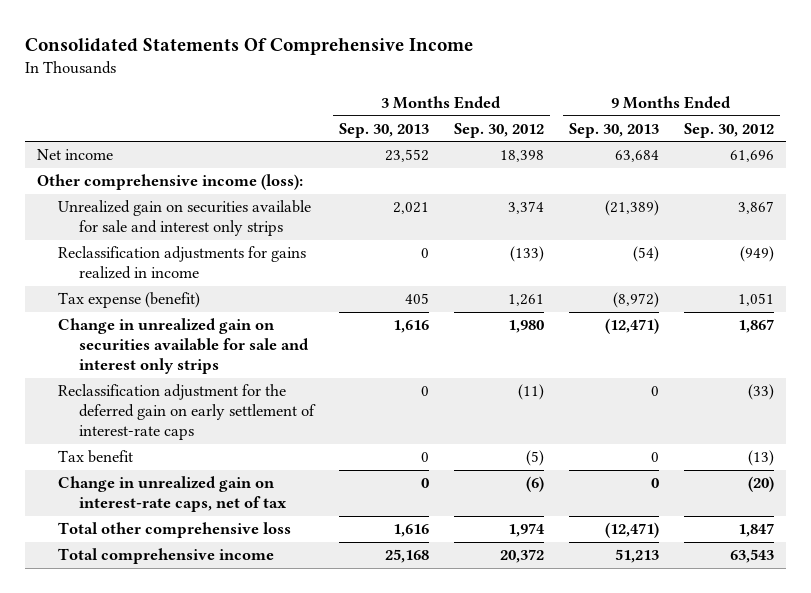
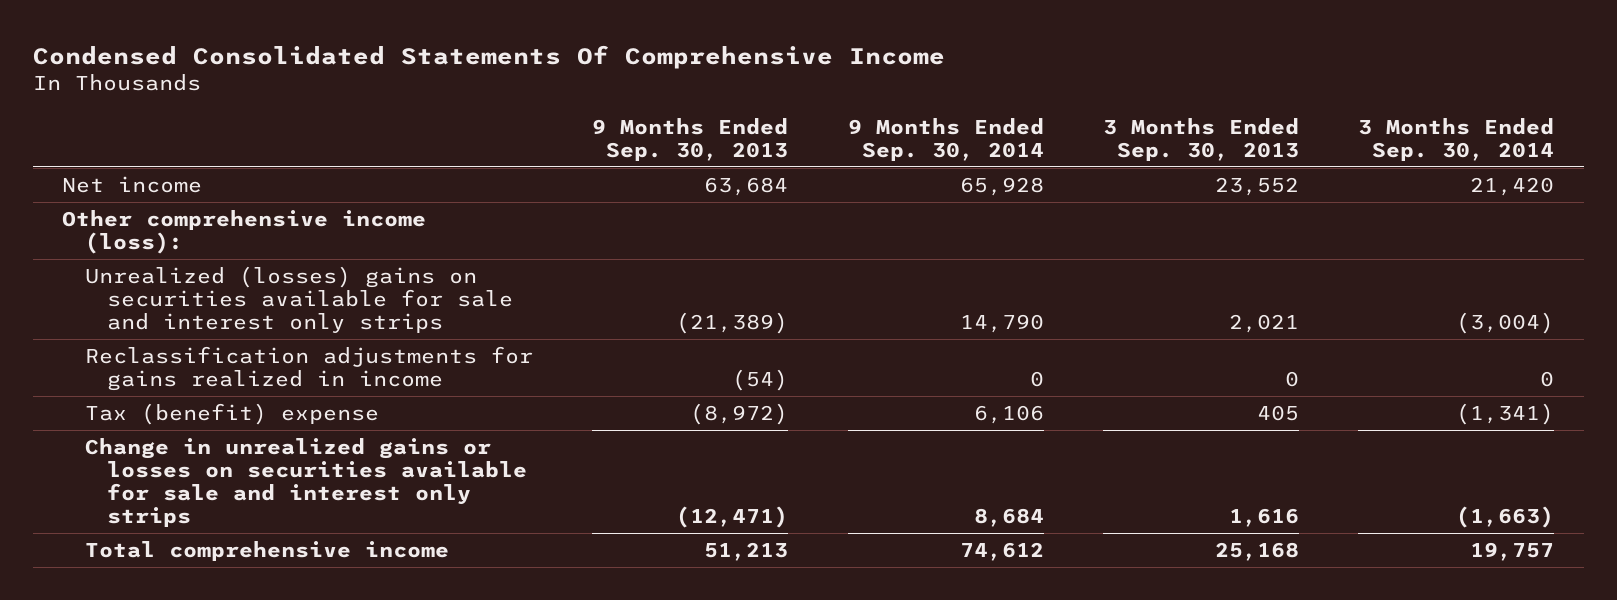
[24,37,473,55] Consolidated Statements Of Comprehensive Income -> [32,44,945,69] Condensed Consolidated Statements Of Comprehensive Income
[453,122,544,138] Sep. 30, 2012 -> none
[683,122,774,138] Sep. 30, 2012 -> none
none -> [847,117,1044,161] 9 Months Ended Sep. 30, 2014
none -> [1358,117,1555,161] 3 Months Ended Sep. 30, 2014
[58,200,312,237] Unrealized gain on securities available for sale and interest only strips -> [84,265,514,333] Unrealized (losses) gains on securities available for sale and interest only strips
[58,384,316,441] Reclassification adjustment for the deferred gain on early settlement of interest-rate caps -> none
[58,450,134,464] Tax benefit -> none
[58,476,287,513] Change in unrealized gain on interest-rate caps, net of tax -> none
[58,522,292,539] Total other comprehensive loss -> none
[58,292,201,309] Tax expense (benefit) -> [84,402,379,425] Tax (benefit) expense
[58,318,309,375] Change in unrealized gain on securities available for sale and interest only strips -> [84,437,528,527] Change in unrealized gains or losses on securities available for sale and interest only strips

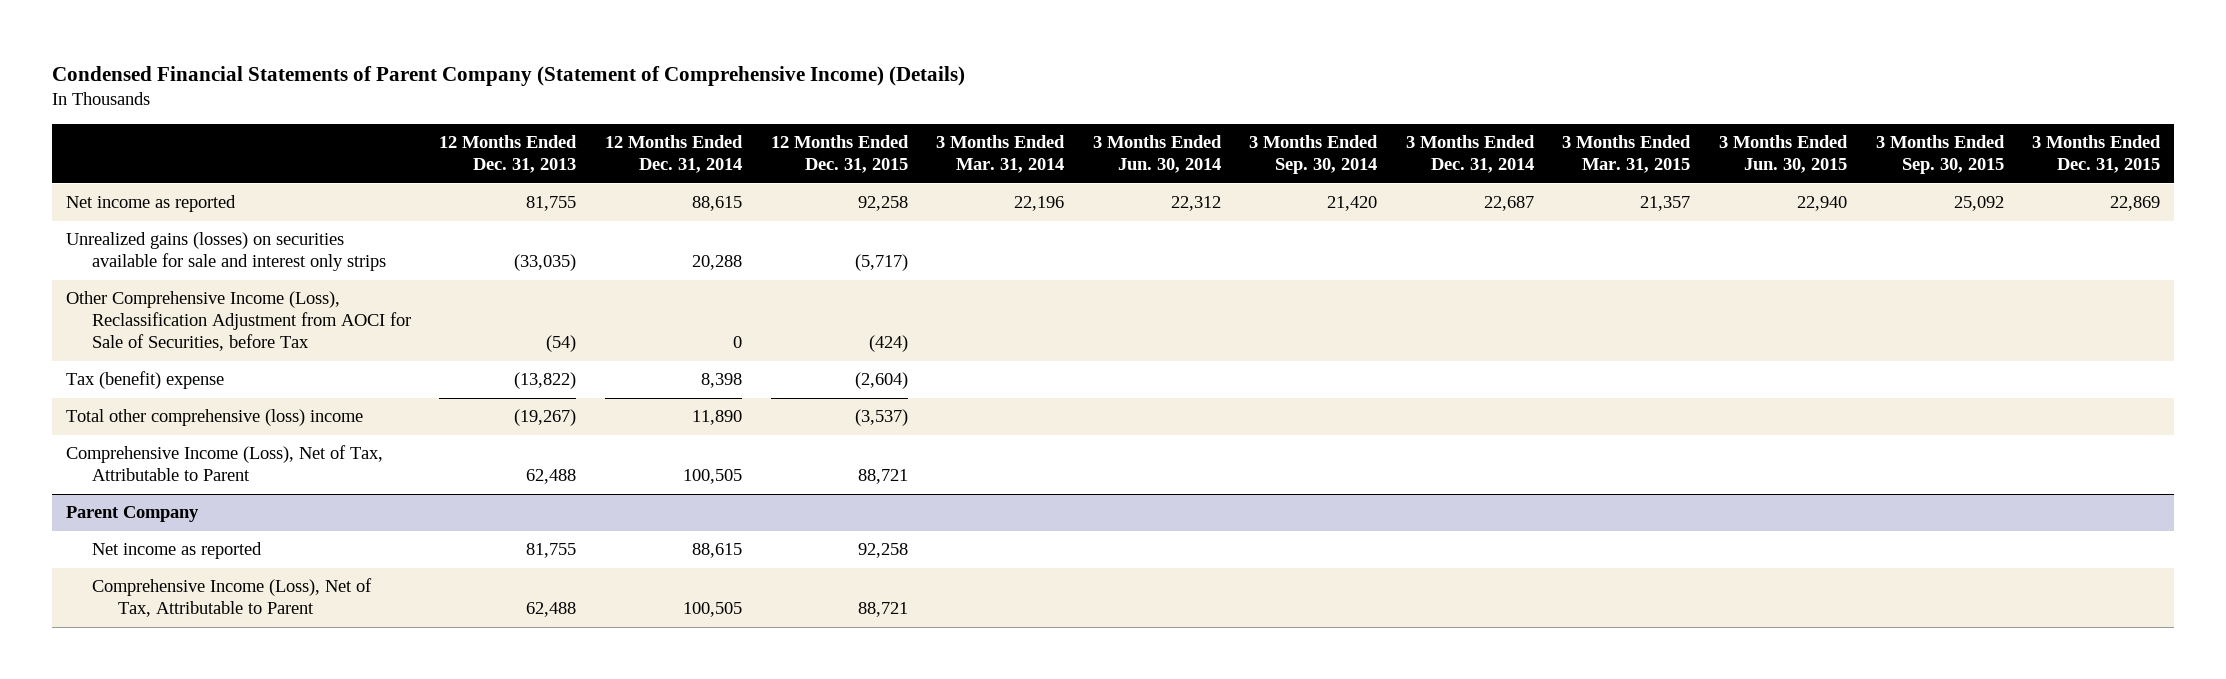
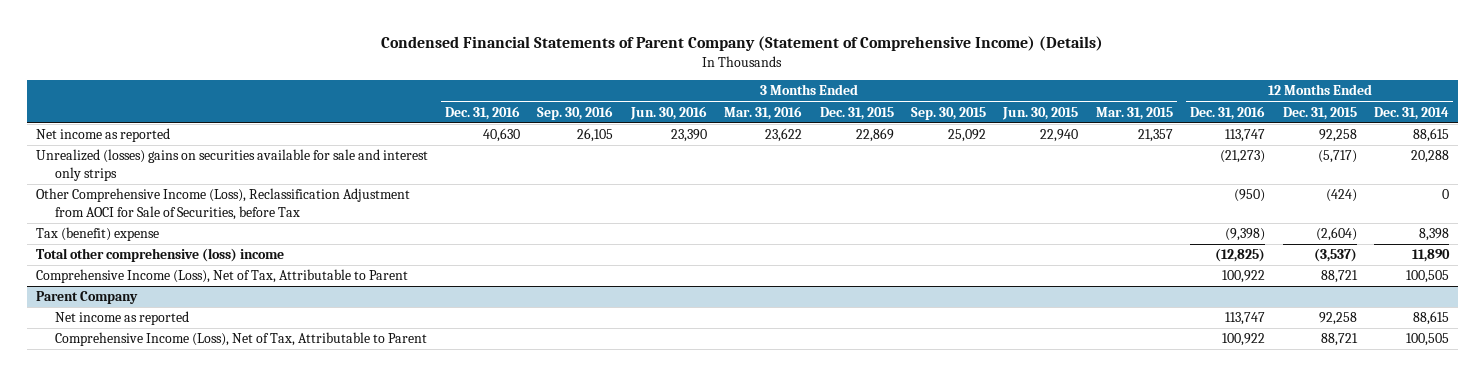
[439,135,578,174] 12 Months Ended Dec. 31, 2013 -> none
[936,135,1066,174] 3 Months Ended Mar. 31, 2014 -> none
[1092,135,1222,174] 3 Months Ended Jun. 30, 2014 -> none
[1249,135,1379,175] 3 Months Ended Sep. 30, 2014 -> none
[1405,135,1535,174] 3 Months Ended Dec. 31, 2014 -> none
none -> [444,105,520,120] Dec. 31, 2016
none -> [537,105,614,120] Sep. 30, 2016
none -> [629,105,707,120] Jun. 30, 2016
none -> [724,105,803,120] Mar. 31, 2016
none -> [1190,105,1266,120] Dec. 31, 2016
[66,232,386,272] Unrealized gains (losses) on securities available for sale and interest only strips -> [35,149,428,182] Unrealized (losses) gains on securities available for sale and interest only strips

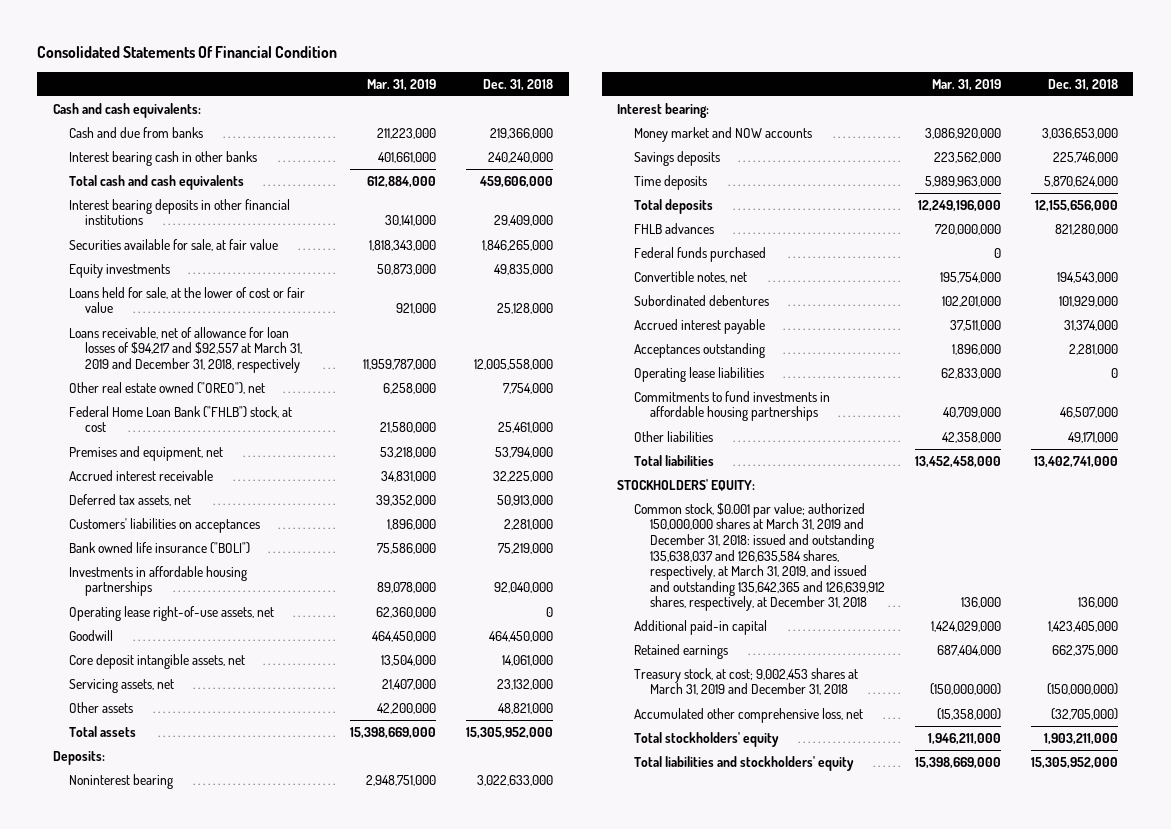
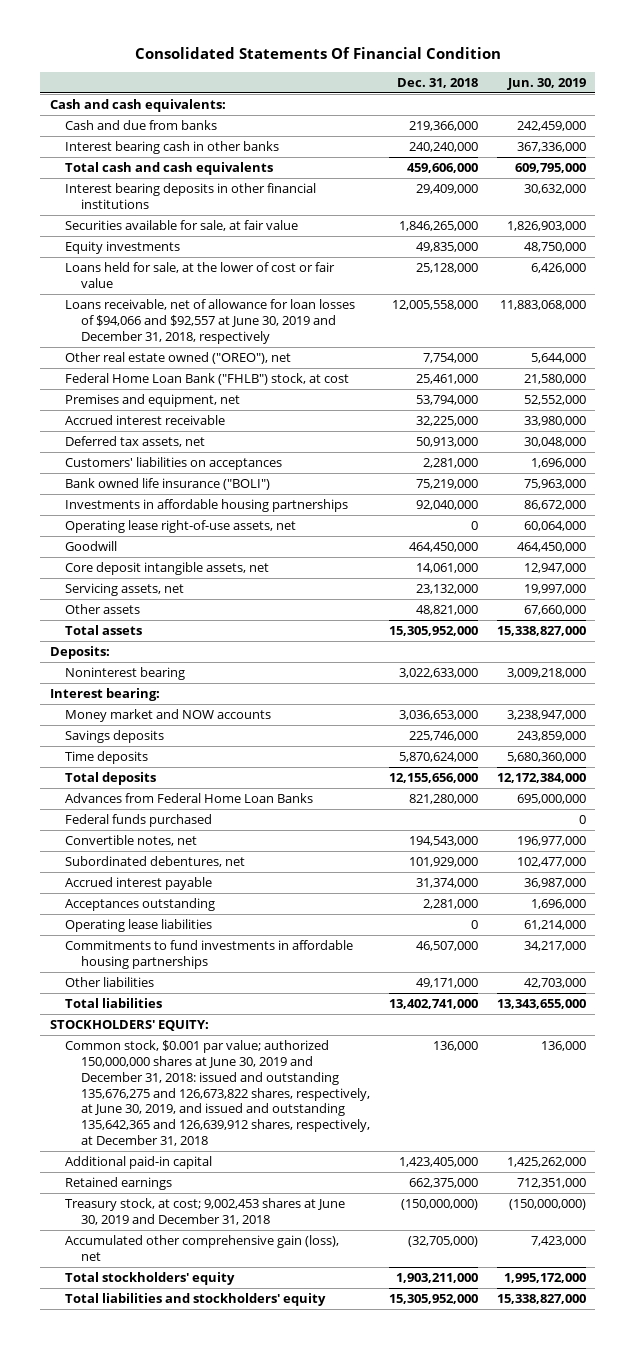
[367,78,437,91] Mar. 31, 2019 -> none
none -> [506,77,586,90] Jun. 30, 2019
[68,326,302,374] Loans receivable, net of allowance for loan losses of $94,217 and $92,557 at March 31, 2019 and December 31, 2018, respectively -> [65,298,356,344] Loans receivable, net of allowance for loan losses of $94,066 and $92,557 at June 30, 2019 and December 31, 2018, respectively
[633,222,714,234] FHLB advances -> [65,792,314,803] Advances from Federal Home Loan Banks
[633,294,769,306] Subordinated debentures -> [65,855,246,867] Subordinated debentures, net
[633,502,885,612] Common stock, $0.001 par value; authorized 150,000,000 shares at March 31, 2019 and December 31, 2018: issued and outstanding 135,638,037 and 126,635,584 shares, respectively, at March 31, 2019, and issued and outstanding 135,642,365 and 126,639,912 shares, respectively, at December 31, 2018 -> [65,1039,370,1147] Common stock, $0.001 par value; authorized 150,000,000 shares at June 30, 2019 and December 31, 2018: issued and outstanding 135,676,275 and 126,673,822 shares, respectively, at June 30, 2019, and issued and outstanding 135,642,365 and 126,639,912 shares, respectively, at December 31, 2018
[633,667,858,696] Treasury stock, at cost; 9,002,453 shares at March 31, 2019 and December 31, 2018 -> [65,1197,346,1225] Treasury stock, at cost; 9,002,453 shares at June 30, 2019 and December 31, 2018
[633,707,863,723] Accumulated other comprehensive loss, net -> [65,1234,340,1261] Accumulated other comprehensive gain (loss), net

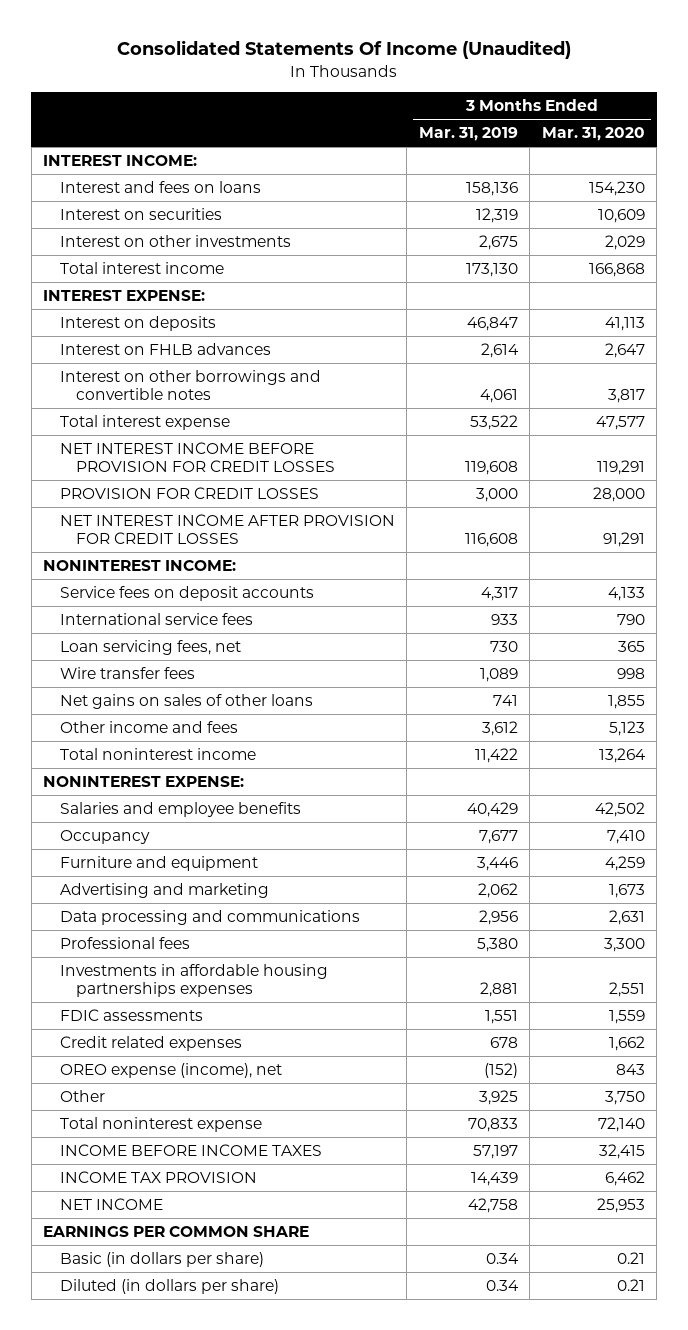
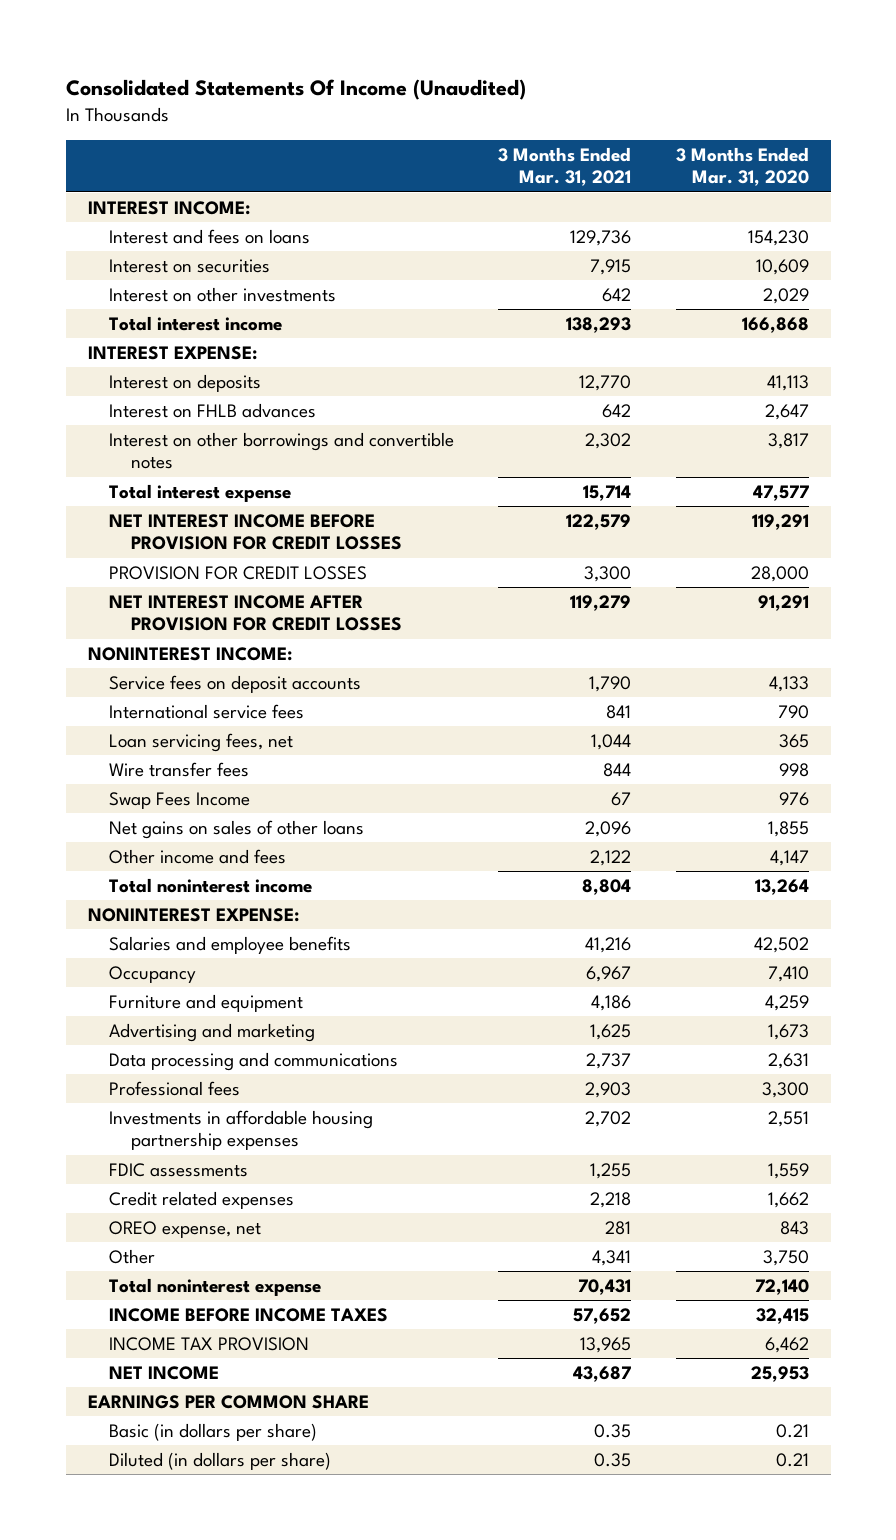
[418,127,518,142] Mar. 31, 2019 -> none
none -> [498,146,632,187] 3 Months Ended Mar. 31, 2021
none -> [109,791,251,809] Swap Fees Income
[608,720,645,736] 5,123 -> [769,849,809,866] 4,147
[59,963,328,998] Investments in affordable housing partnerships expenses -> [109,1109,374,1151] Investments in affordable housing partnership expenses
[59,1062,282,1078] OREO expense (income), net -> [109,1220,262,1238] OREO expense, net

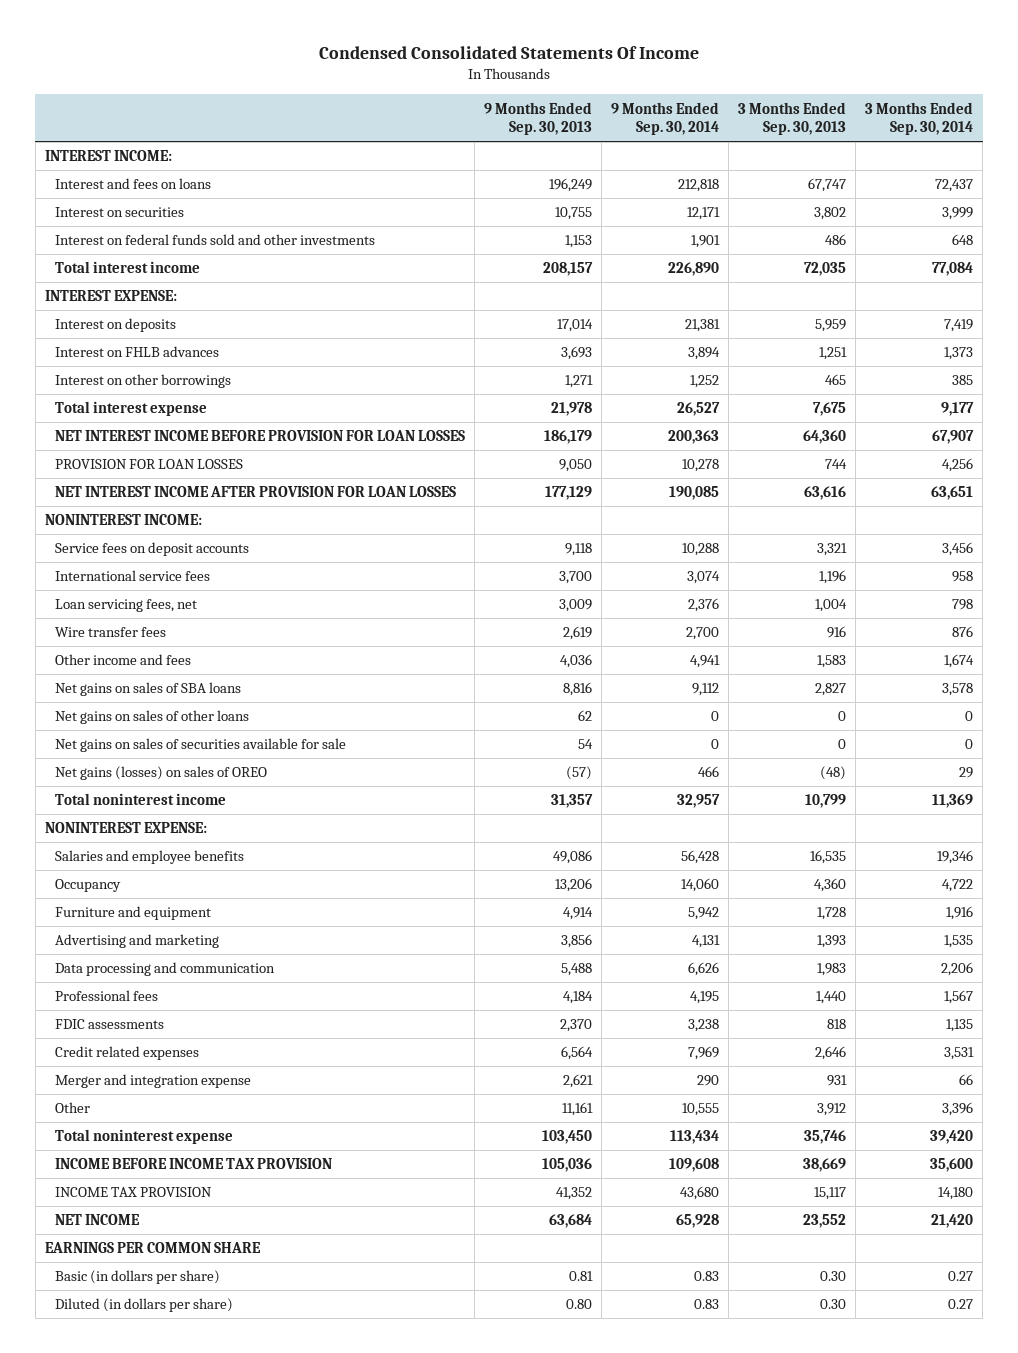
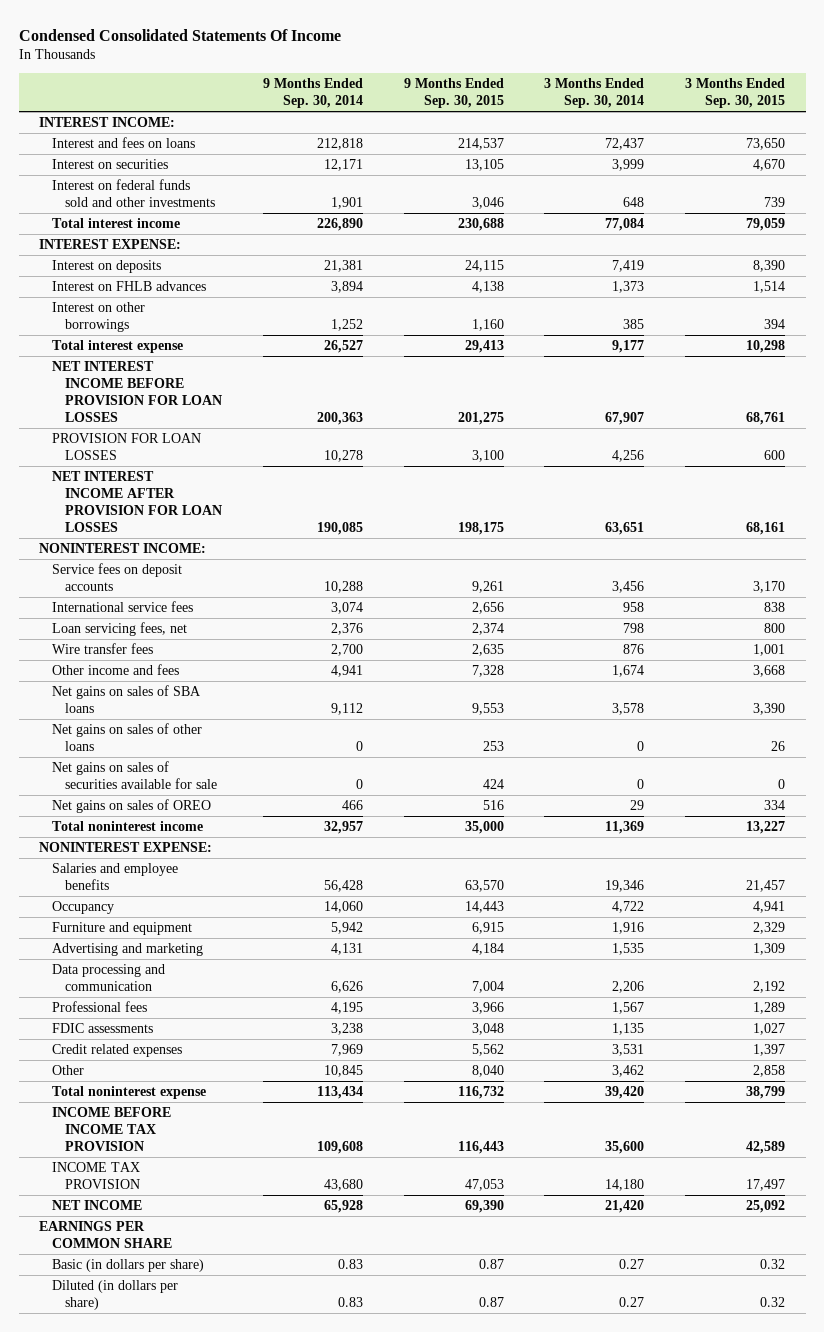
[484,101,593,136] 9 Months Ended Sep. 30, 2013 -> none
[738,101,847,136] 3 Months Ended Sep. 30, 2013 -> none
none -> [403,78,504,109] 9 Months Ended Sep. 30, 2015
none -> [685,78,786,109] 3 Months Ended Sep. 30, 2015
[55,766,268,781] Net gains (losses) on sales of OREO -> [52,799,212,814] Net gains on sales of OREO
[55,1074,252,1089] Merger and integration expense -> none
[682,1103,720,1117] 10,555 -> [324,1065,364,1078] 10,845
[942,1102,974,1117] 3,396 -> [612,1065,645,1078] 3,462

